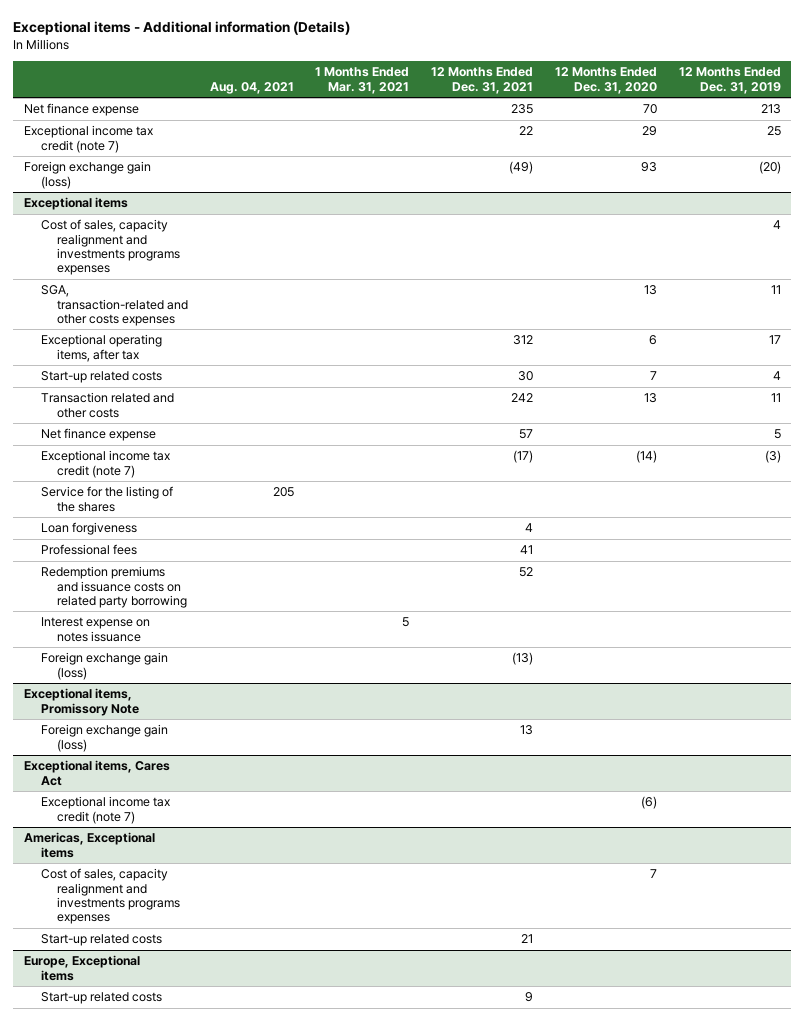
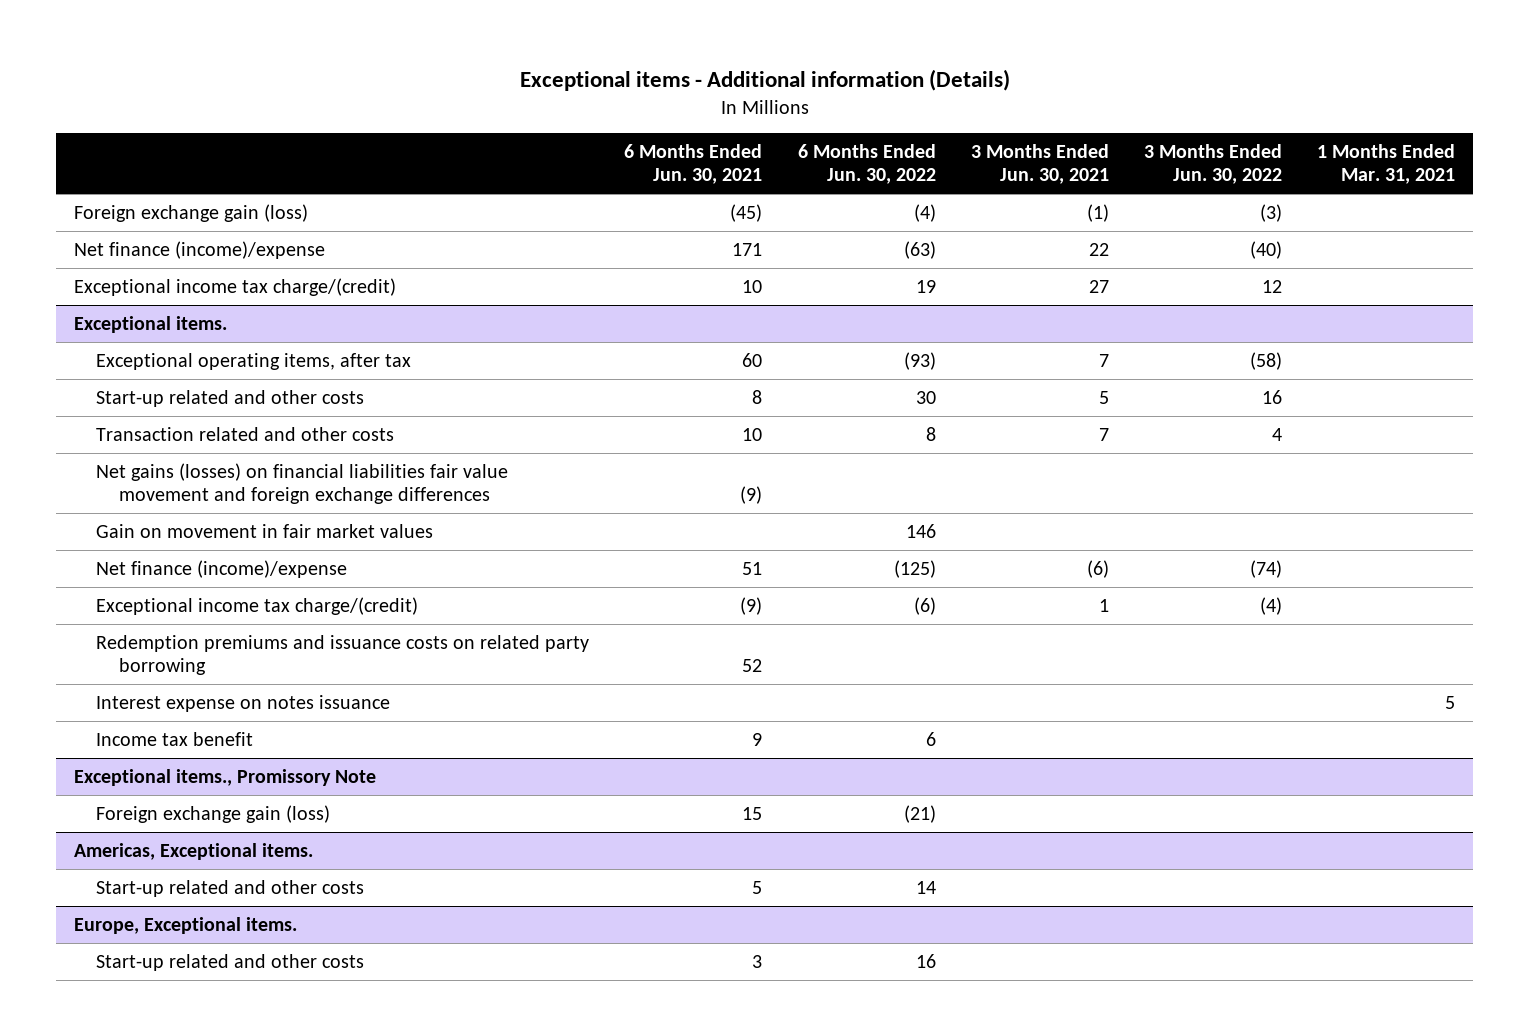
[209,81,294,94] Aug. 04, 2021 -> none
[431,67,534,94] 12 Months Ended Dec. 31, 2021 -> none
[554,67,657,94] 12 Months Ended Dec. 31, 2020 -> none
[678,67,781,94] 12 Months Ended Dec. 31, 2019 -> none
none -> [624,144,763,185] 6 Months Ended Jun. 30, 2021
none -> [797,144,936,185] 6 Months Ended Jun. 30, 2022
none -> [970,144,1109,185] 3 Months Ended Jun. 30, 2021
none -> [1144,144,1283,185] 3 Months Ended Jun. 30, 2022
[23,103,139,117] Net finance expense -> none
[23,125,153,153] Exceptional income tax credit (note 7) -> none
[40,219,181,276] Cost of sales, capacity realignment and investments programs expenses -> none
[40,285,189,326] SGA, transaction-related and other costs expenses -> none
none -> [73,240,325,259] Net finance (income)/expense
none -> [73,277,396,296] Exceptional income tax charge/(credit)
[23,197,128,211] Exceptional items -> [73,315,227,333] Exceptional items.
[40,371,162,384] Start-up related costs -> [96,389,365,407] Start-up related and other costs
[40,486,173,512] Service for the listing of the shares -> none
[40,522,137,536] Loan forgiveness -> none
[40,544,137,556] Professional fees -> none
none -> [96,462,509,504] Net gains (losses) on financial liabilities fair value movement and foreign exchange differences
none -> [96,523,434,538] Gain on movement in fair market values
[40,428,156,442] Net finance expense -> [96,559,348,578] Net finance (income)/expense
[40,450,170,478] Exceptional income tax credit (note 7) -> [96,596,419,615] Exceptional income tax charge/(credit)
[40,652,168,680] Foreign exchange gain (loss) -> none
none -> [96,731,254,746] Income tax benefit
[23,688,139,716] Exceptional items, Promissory Note -> [73,768,376,786] Exceptional items., Promissory Note
[23,760,170,786] Exceptional items, Cares Act -> none
[40,796,170,824] Exceptional income tax credit (note 7) -> none
[40,868,181,925] Cost of sales, capacity realignment and investments programs expenses -> none
[23,832,155,858] Americas, Exceptional items -> [73,842,313,860] Americas, Exceptional items.
[40,934,162,947] Start-up related costs -> [96,879,365,897] Start-up related and other costs
[23,955,140,981] Europe, Exceptional items -> [73,916,297,934] Europe, Exceptional items.
[40,992,162,1005] Start-up related costs -> [96,953,365,971] Start-up related and other costs

